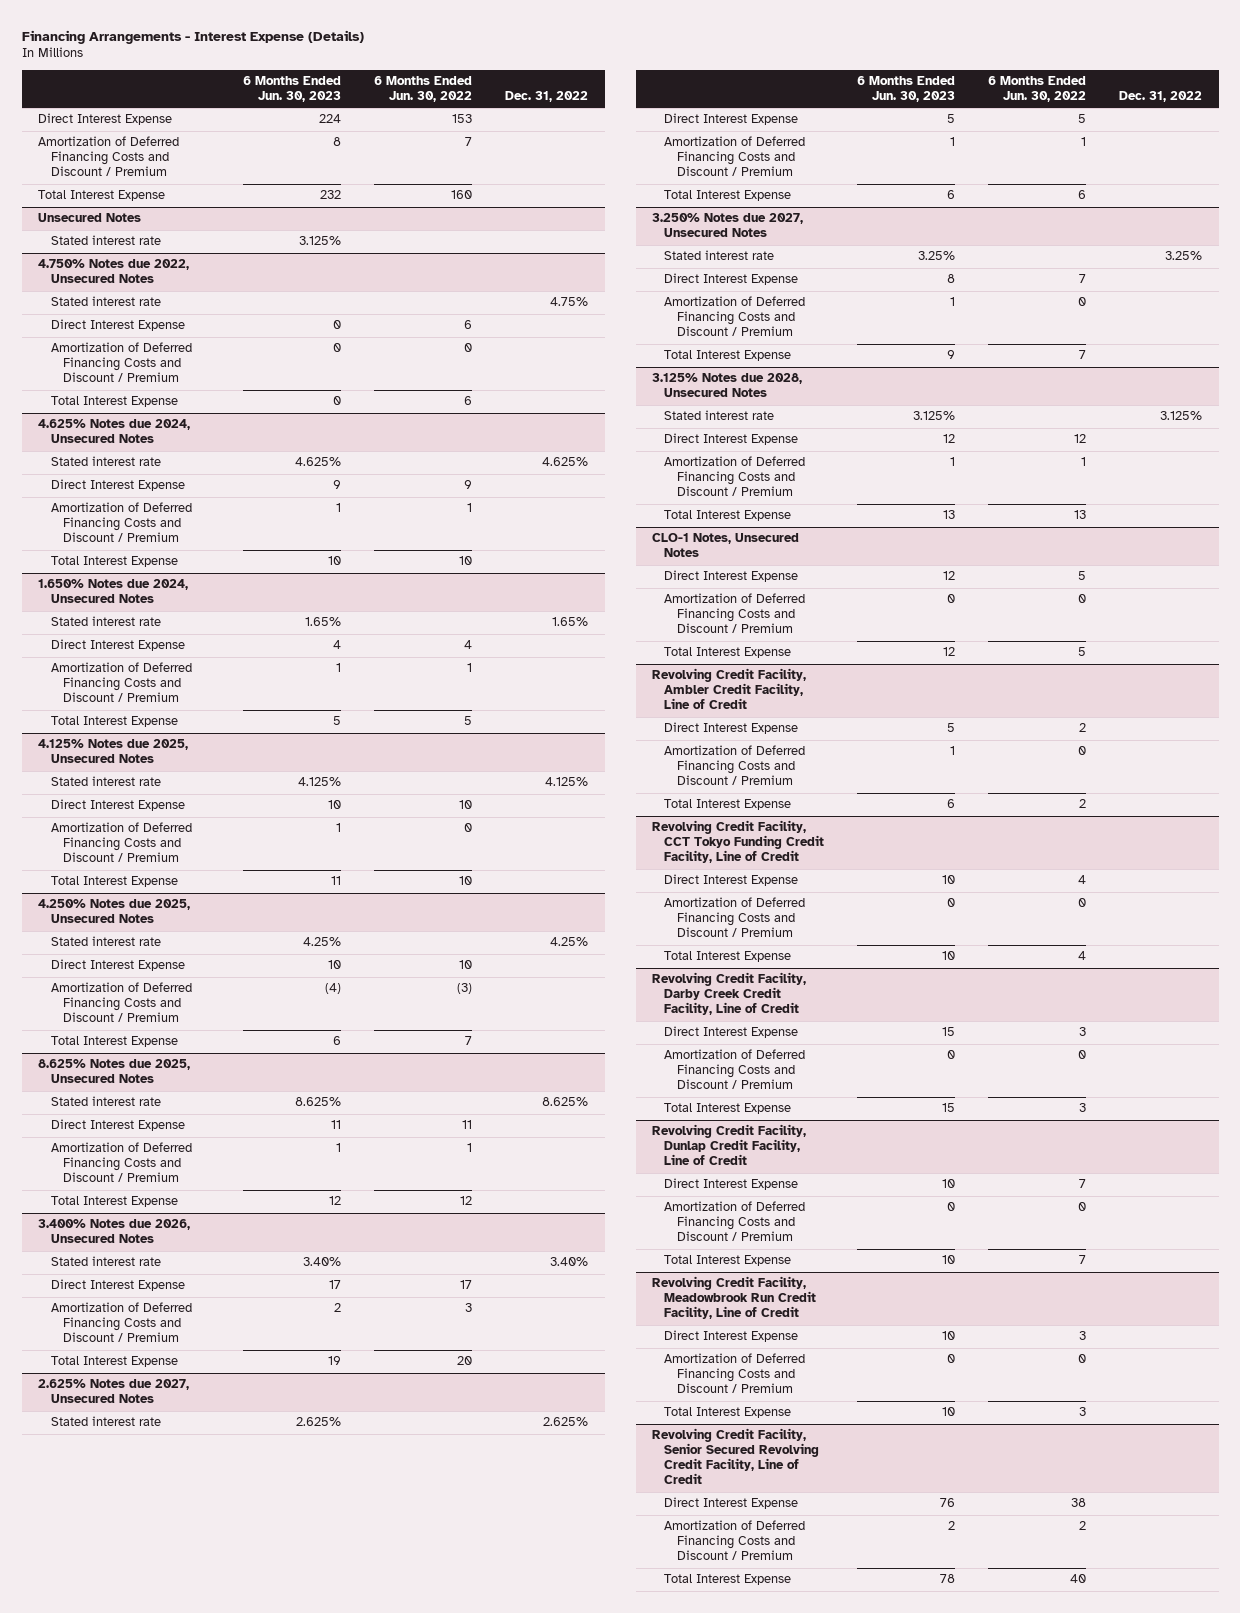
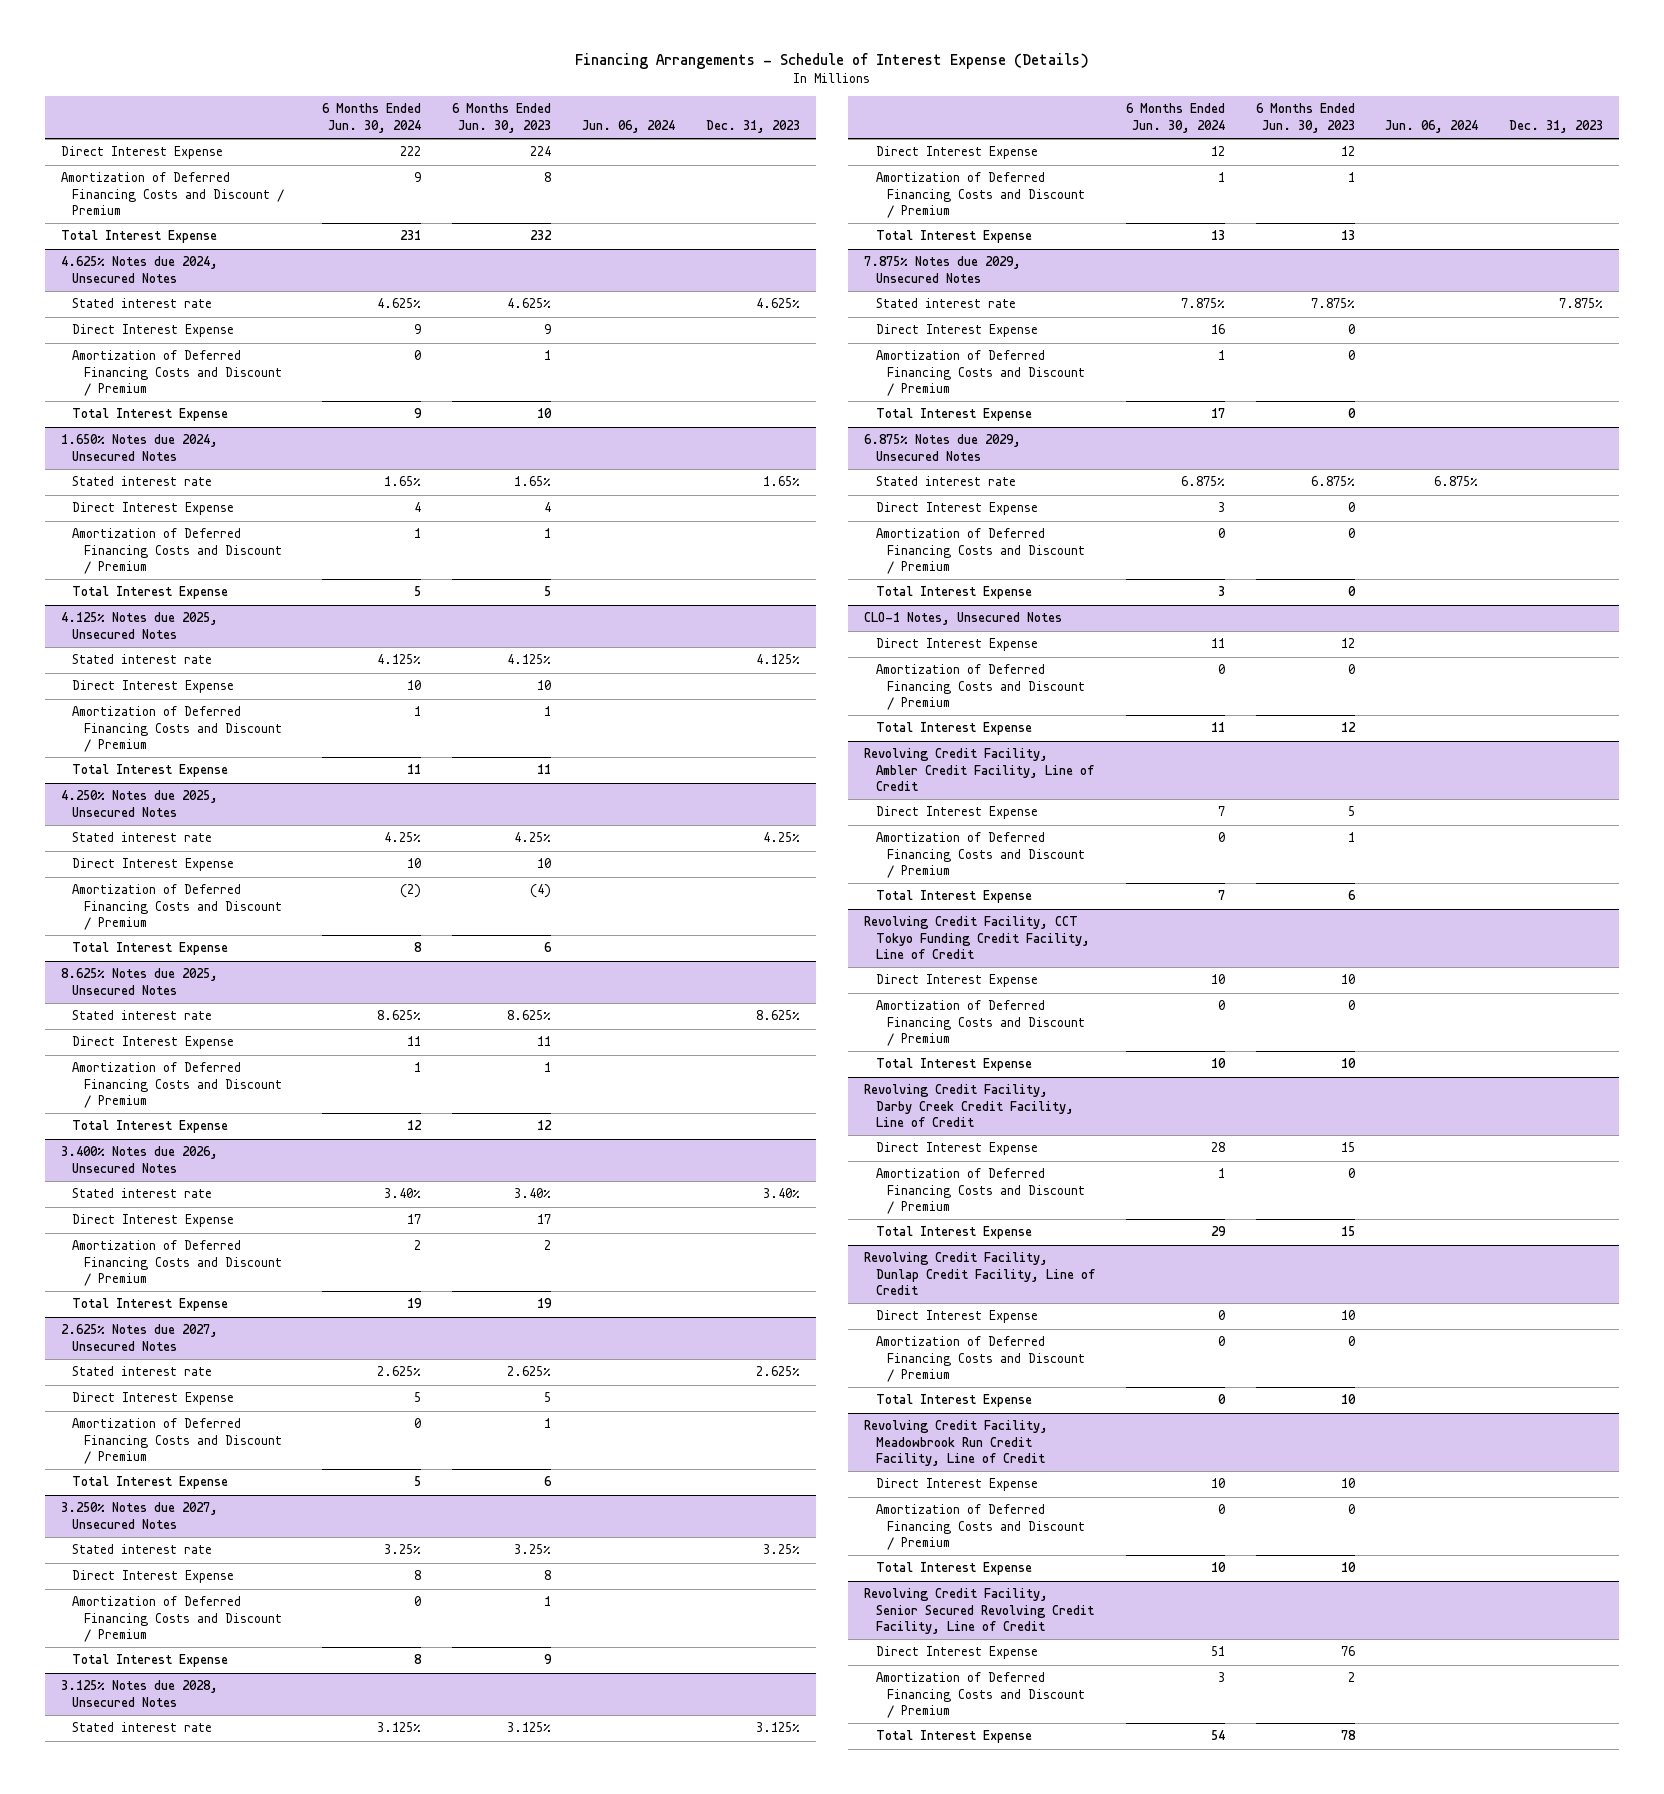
[21,29,364,44] Financing Arrangements - Interest Expense (Details) -> [575,53,1090,70] Financing Arrangements - Schedule of Interest Expense (Details)
[374,76,473,103] 6 Months Ended Jun. 30, 2022 -> none
[505,91,589,103] Dec. 31, 2022 -> none
none -> [322,103,422,133] 6 Months Ended Jun. 30, 2024
none -> [582,119,676,133] Jun. 06, 2024
none -> [706,119,801,133] Dec. 31, 2023
[38,213,142,223] Unsecured Notes -> none
[50,235,161,246] Stated interest rate -> none
[38,259,190,284] 4.750% Notes due 2022, Unsecured Notes -> none
[50,296,161,307] Stated interest rate -> none
[50,319,185,332] Direct Interest Expense -> none
[50,342,192,383] Amortization of Deferred Financing Costs and Discount / Premium -> none
[50,396,178,408] Total Interest Expense -> none
none -> [863,256,1021,283] 7.875% Notes due 2029, Unsecured Notes
none -> [875,298,1016,309] Stated interest rate
none -> [875,324,1038,338] Direct Interest Expense
none -> [875,350,1086,396] Amortization of Deferred Financing Costs and Discount / Premium
none -> [875,408,1032,422] Total Interest Expense
none -> [863,434,1021,461] 6.875% Notes due 2029, Unsecured Notes
none -> [875,476,1016,487] Stated interest rate
none -> [875,502,1038,516] Direct Interest Expense
none -> [875,528,1086,574] Amortization of Deferred Financing Costs and Discount / Premium
none -> [875,586,1032,600] Total Interest Expense

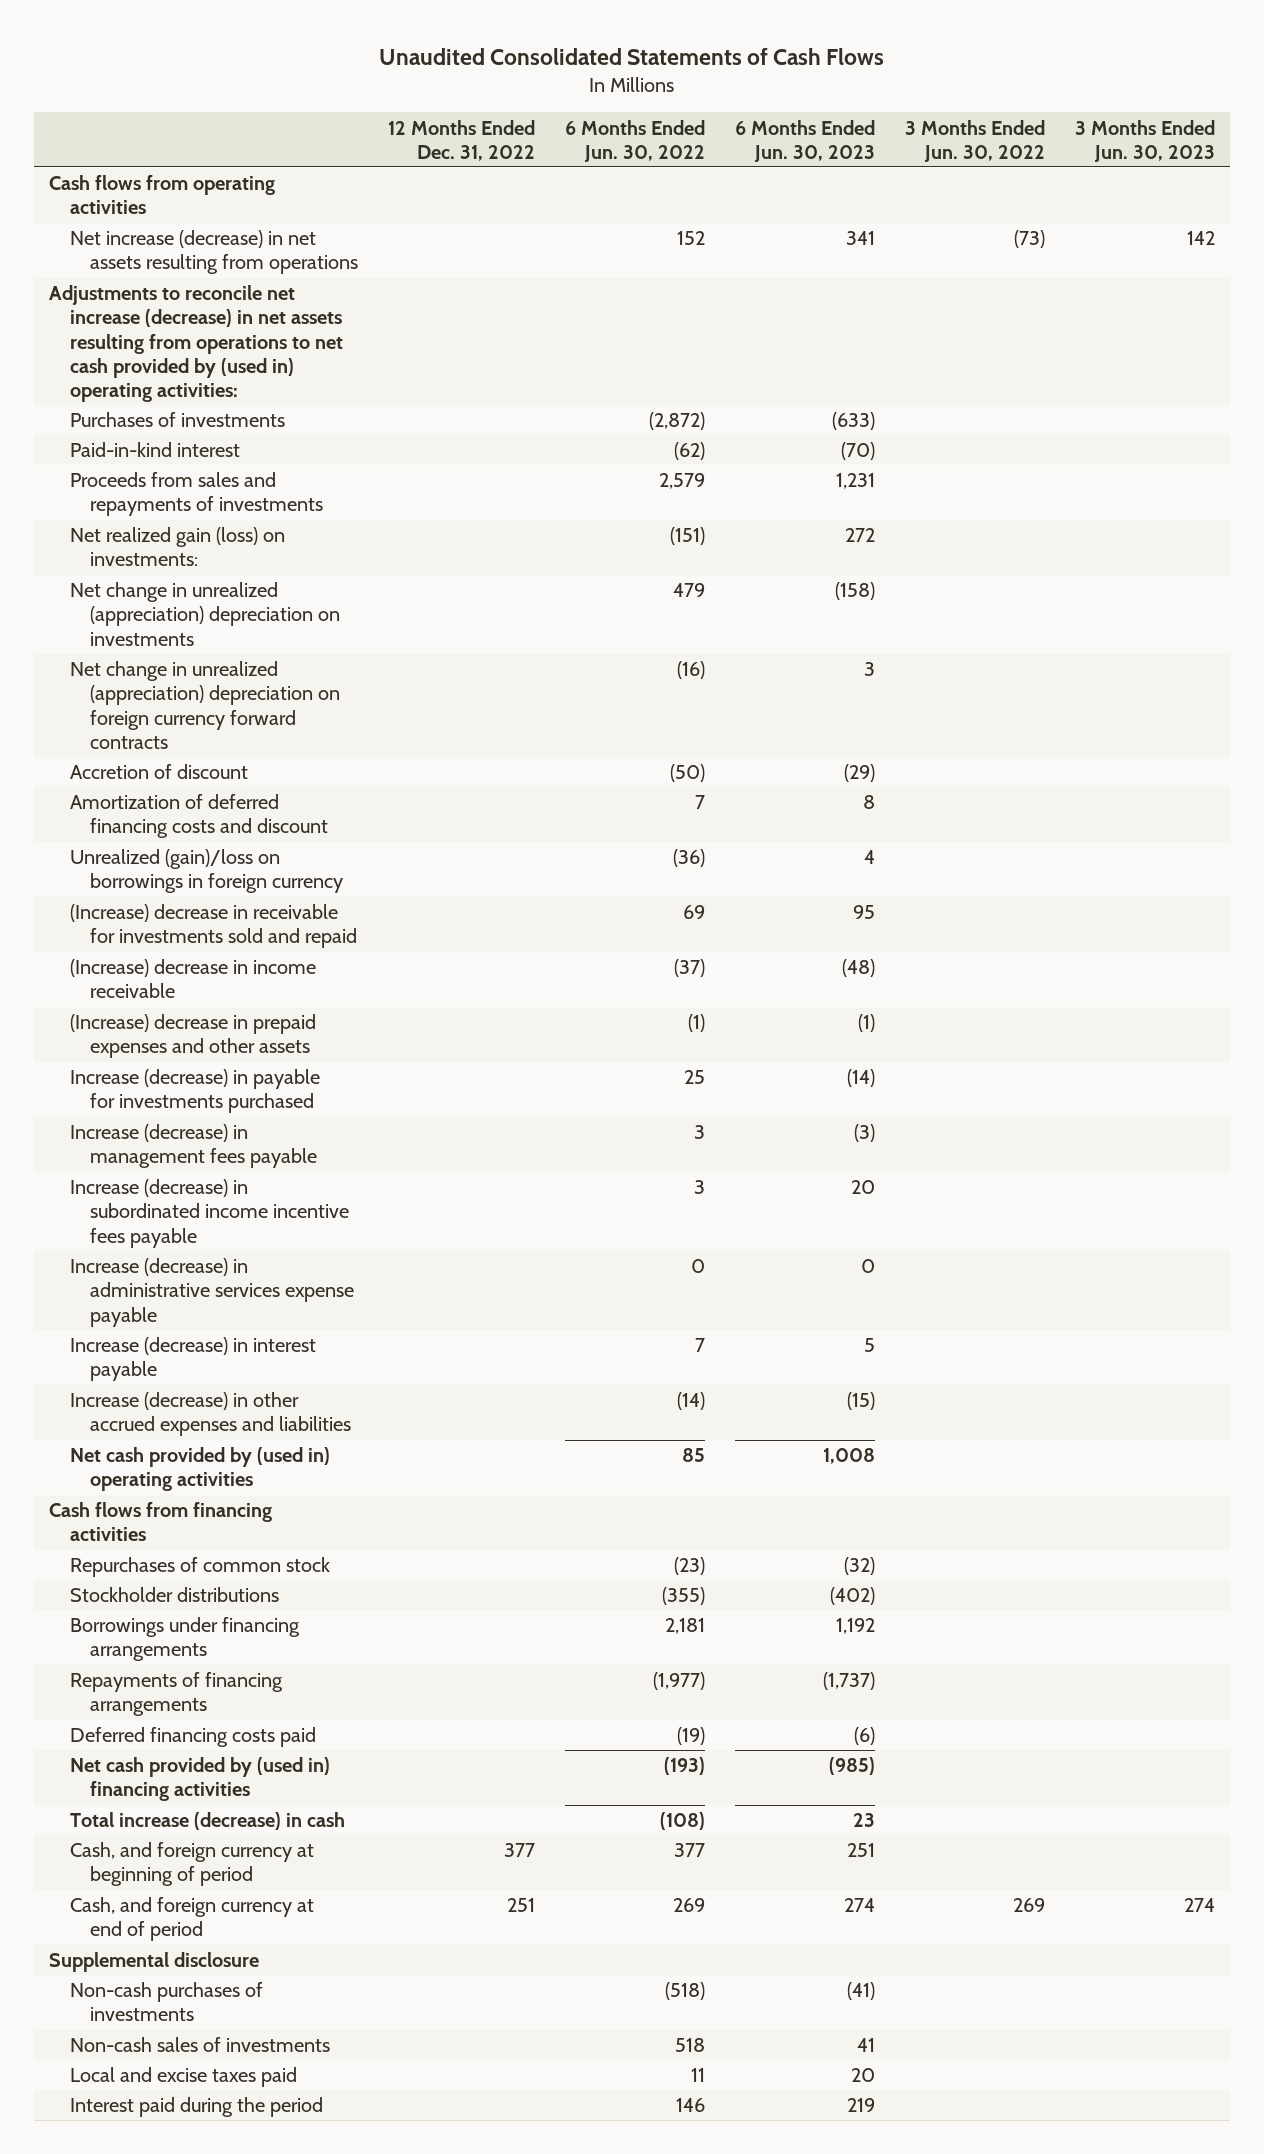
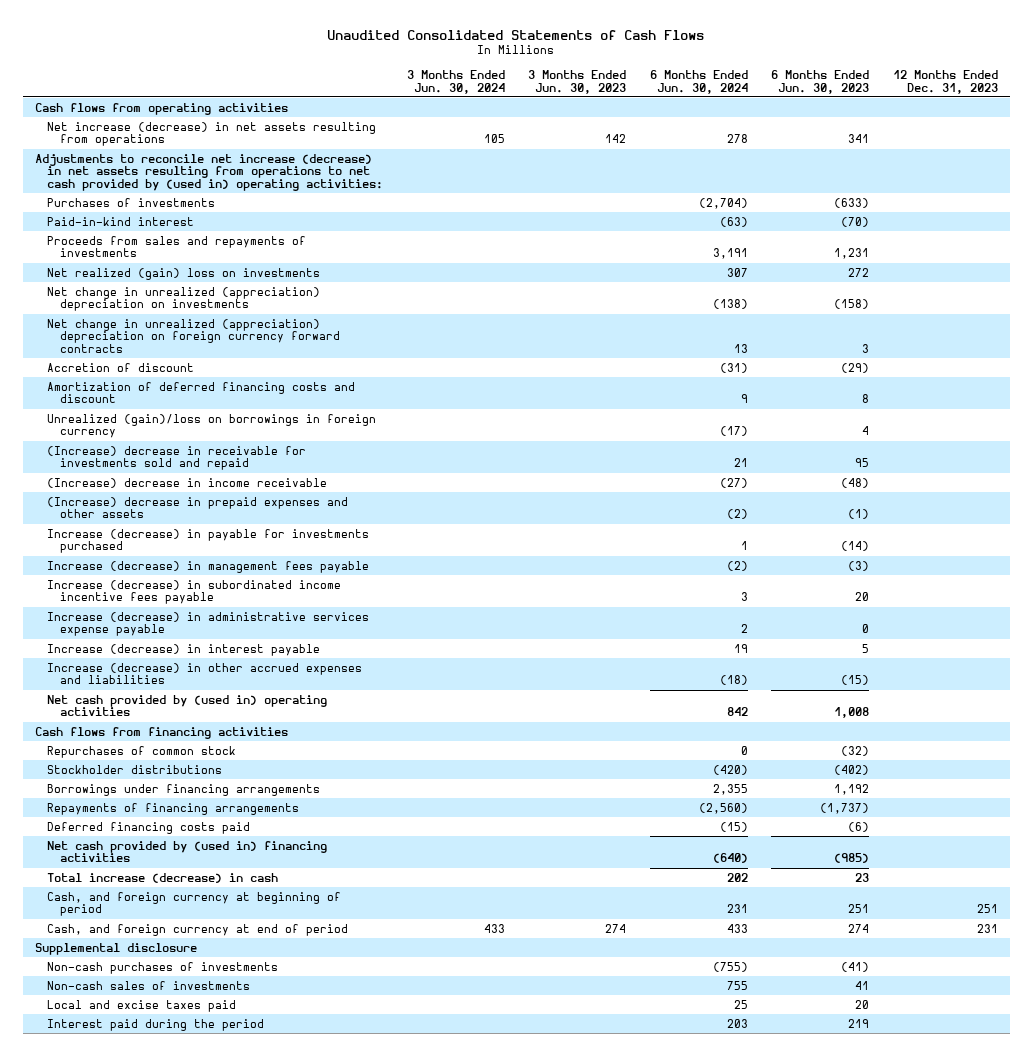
[388,119,536,161] 12 Months Ended Dec. 31, 2022 -> none
[565,119,706,162] 6 Months Ended Jun. 30, 2022 -> none
[905,119,1046,162] 3 Months Ended Jun. 30, 2022 -> none
none -> [406,69,505,94] 3 Months Ended Jun. 30, 2024
none -> [649,69,748,94] 6 Months Ended Jun. 30, 2024
none -> [892,69,998,94] 12 Months Ended Dec. 31, 2023
[69,527,285,567] Net realized gain (loss) on investments: -> [47,267,321,280] Net realized (gain) loss on investments

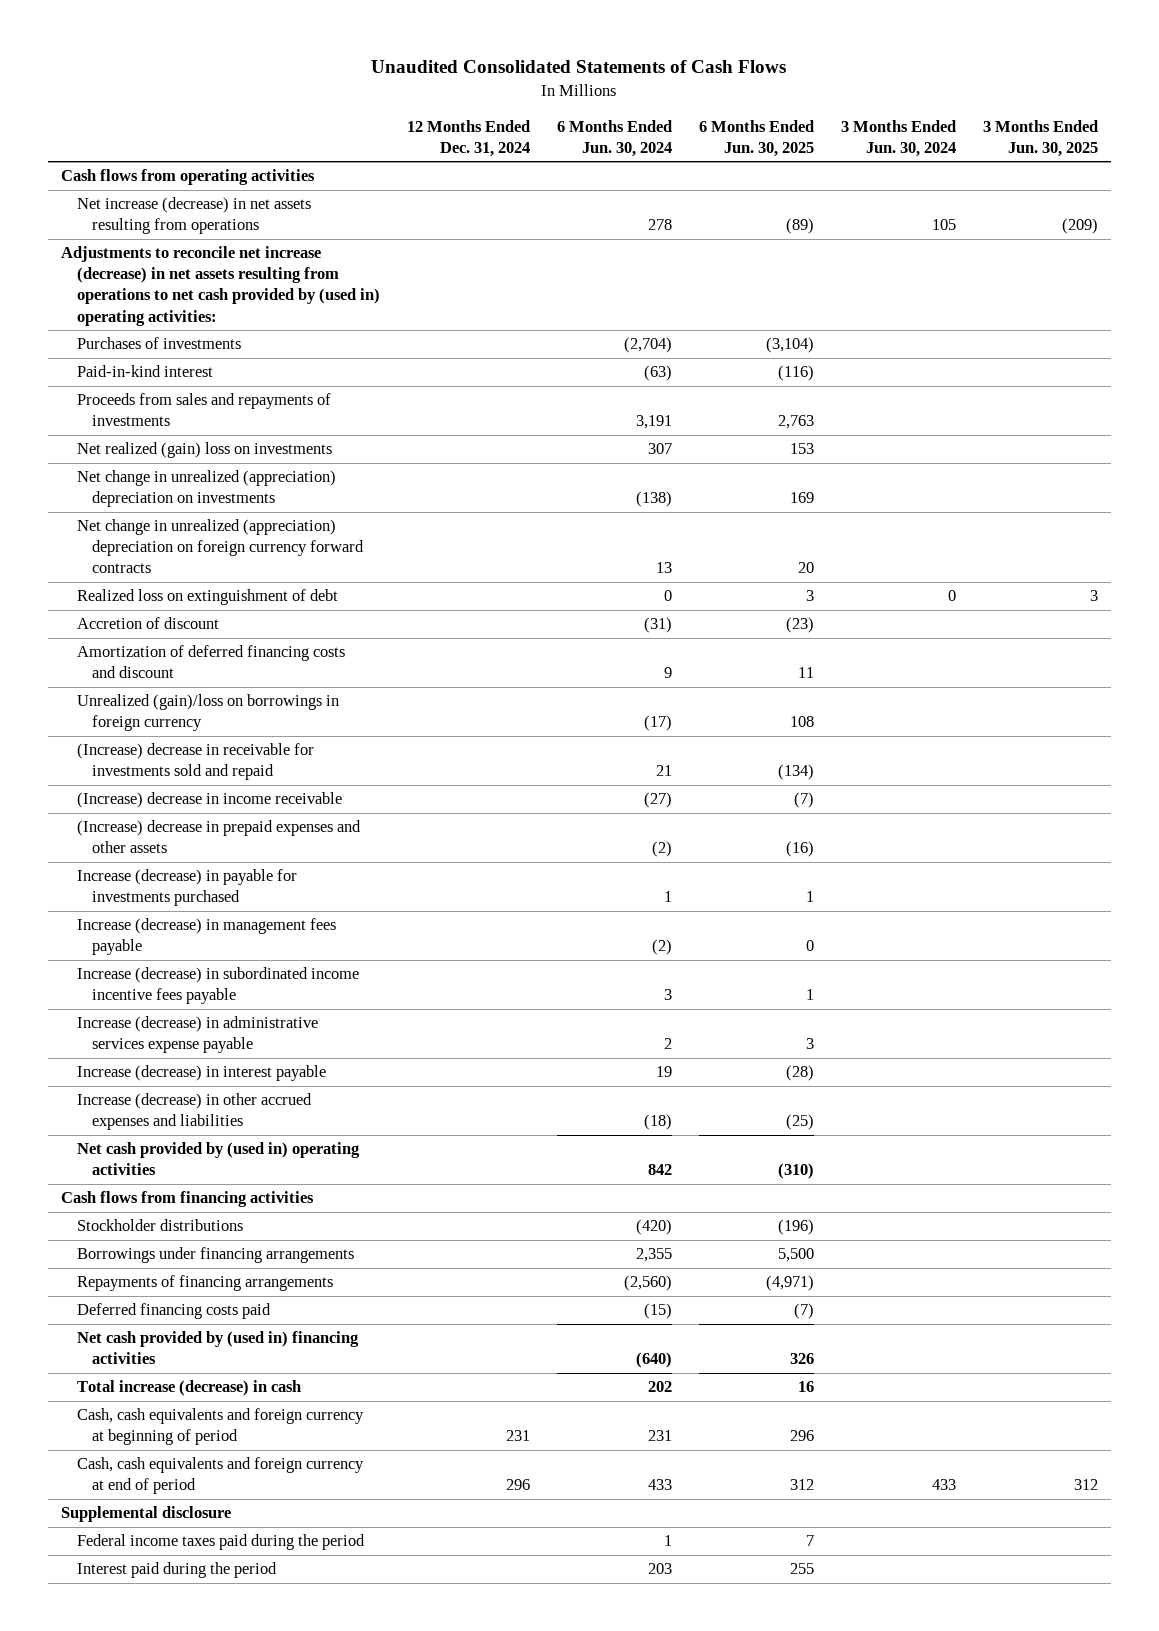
[528,69,627,94] 3 Months Ended Jun. 30, 2023 -> none
[771,69,870,94] 6 Months Ended Jun. 30, 2023 -> none
[892,69,998,94] 12 Months Ended Dec. 31, 2023 -> none
none -> [406,119,530,157] 12 Months Ended Dec. 31, 2024
none -> [698,119,814,157] 6 Months Ended Jun. 30, 2025
none -> [982,119,1098,157] 3 Months Ended Jun. 30, 2025
none -> [76,589,338,606] Realized loss on extinguishment of debt
[47,745,237,758] Repurchases of common stock -> none
[47,891,342,917] Cash, and foreign currency at beginning of period -> [76,1408,364,1446] Cash, cash equivalents and foreign currency at beginning of period
[47,923,349,936] Cash, and foreign currency at end of period -> [76,1457,364,1495] Cash, cash equivalents and foreign currency at end of period
[47,961,279,974] Non-cash purchases of investments -> none
[47,980,251,990] Non-cash sales of investments -> none
[47,999,237,1012] Local and excise taxes paid -> none
none -> [76,1534,365,1551] Federal income taxes paid during the period

